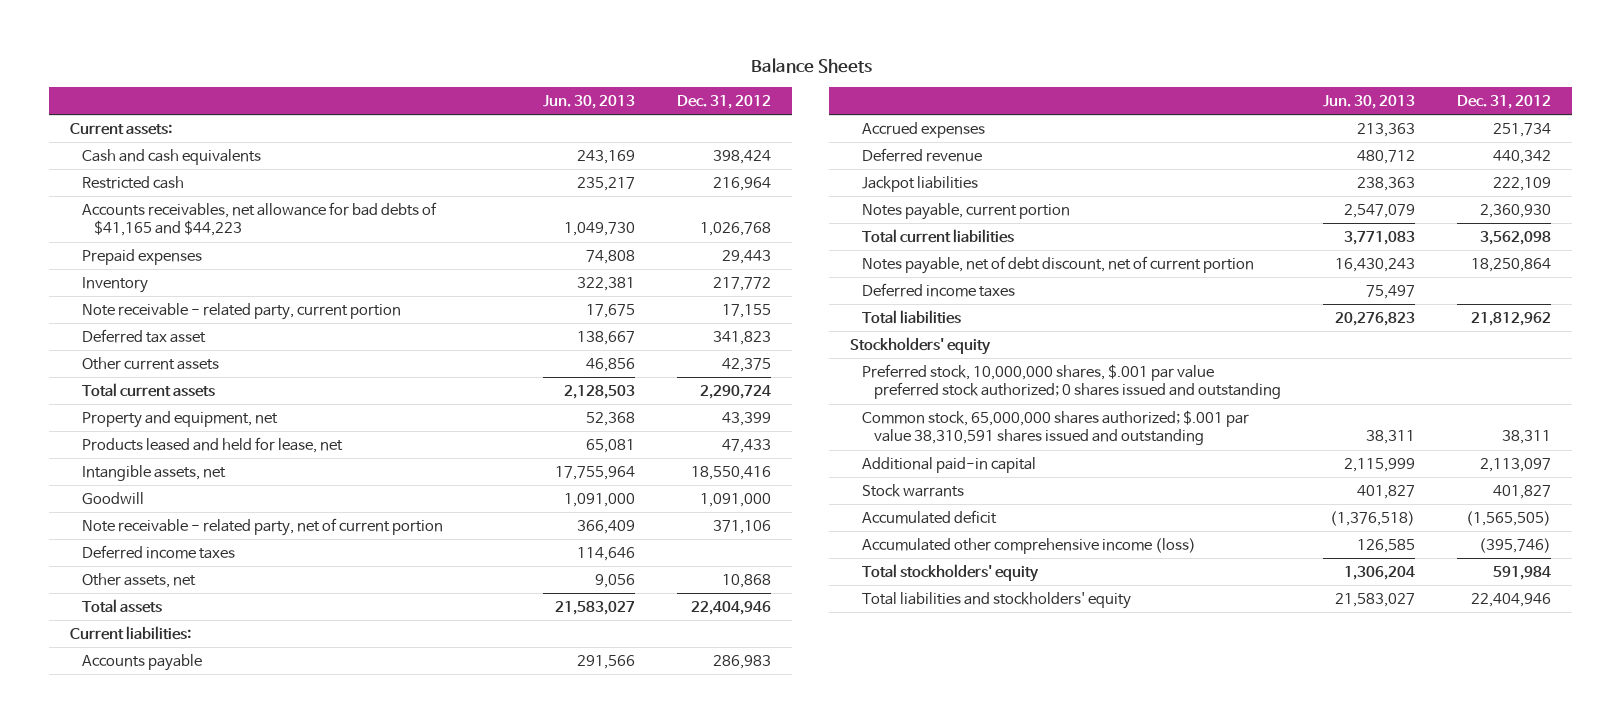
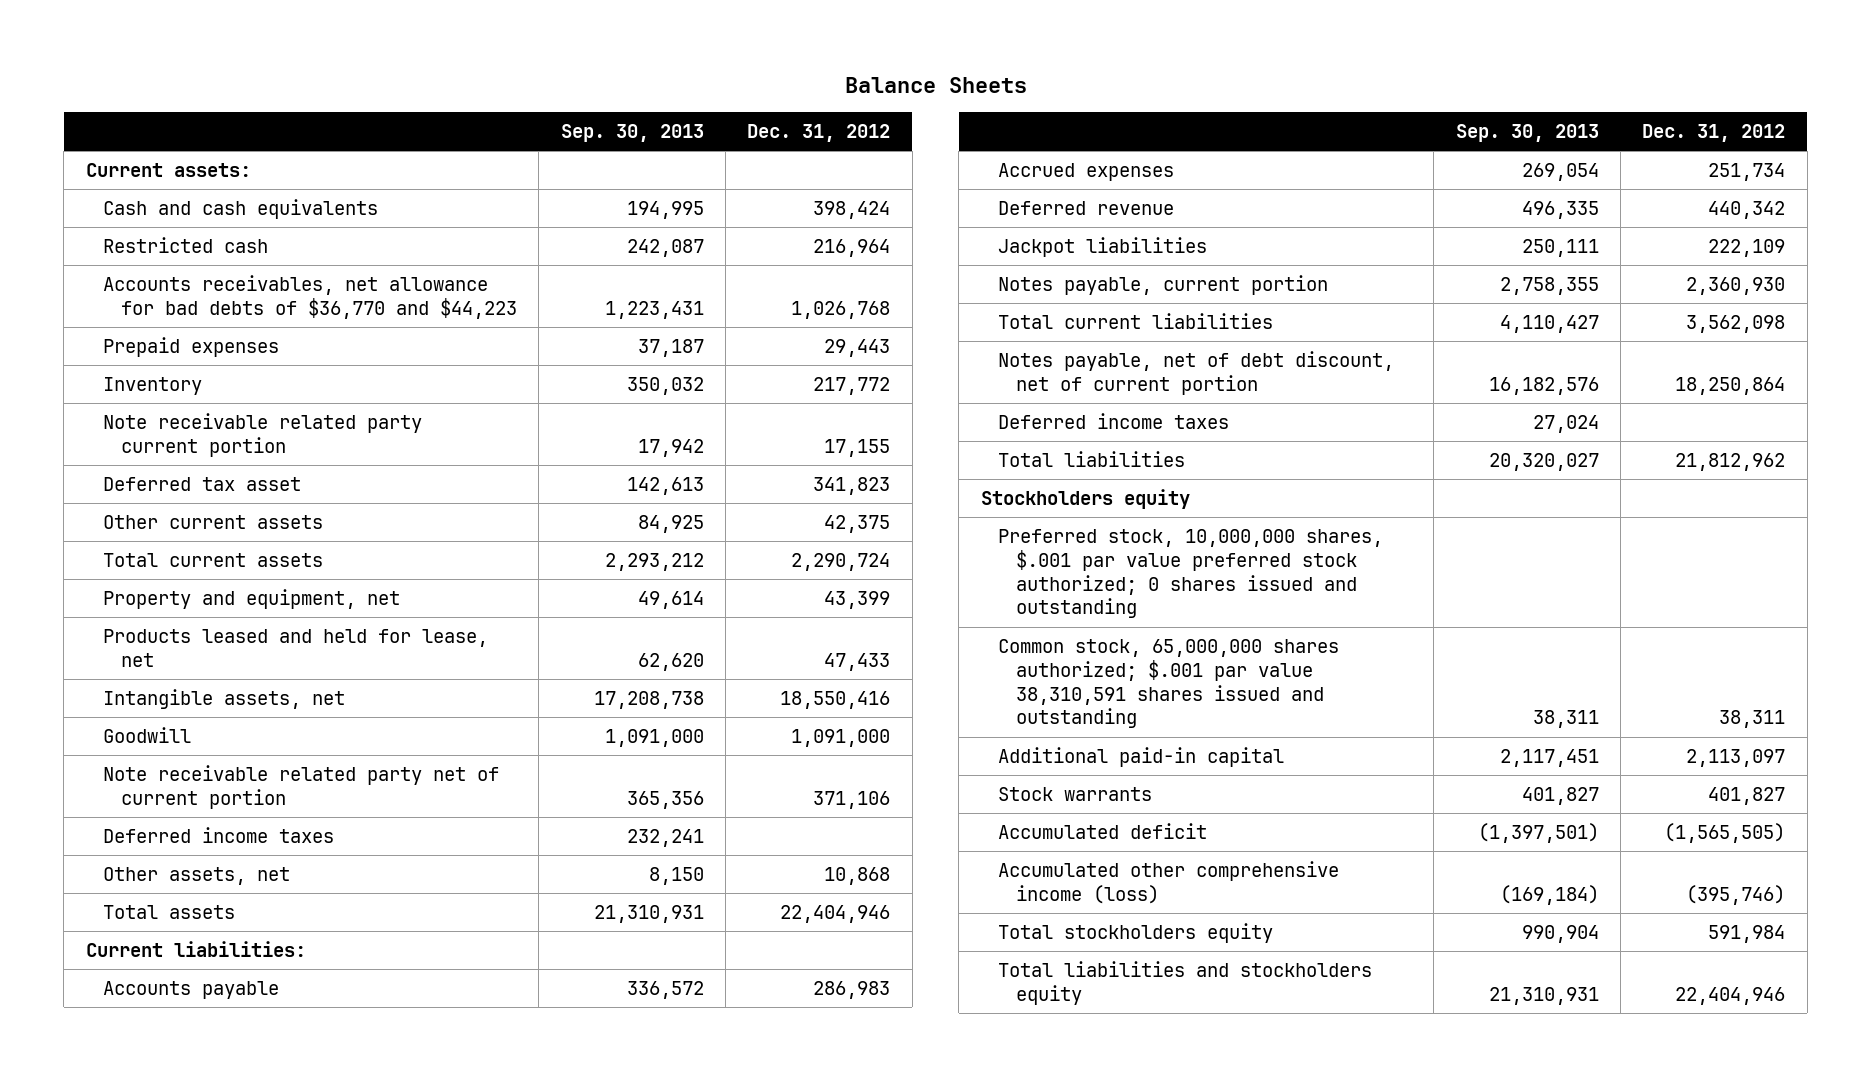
[543,94,636,109] Jun. 30, 2013 -> none
none -> [560,123,704,142] Sep. 30, 2013
[82,201,438,237] Accounts receivables, net allowance for bad debts of $41,165 and $44,223 -> [103,275,517,319] Accounts receivables, net allowance for bad debts of $36,770 and $44,223
[82,302,402,320] Note receivable - related party, current portion -> [103,413,423,457] Note receivable related party current portion
[82,517,444,536] Note receivable - related party, net of current portion -> [103,765,500,809] Note receivable related party net of current portion
[850,336,992,355] Stockholders' equity -> [980,489,1190,510] Stockholders equity
[862,563,1040,582] Total stockholders' equity -> [998,923,1274,944] Total stockholders equity
[862,591,1132,609] Total liabilities and stockholders' equity -> [998,961,1373,1005] Total liabilities and stockholders equity

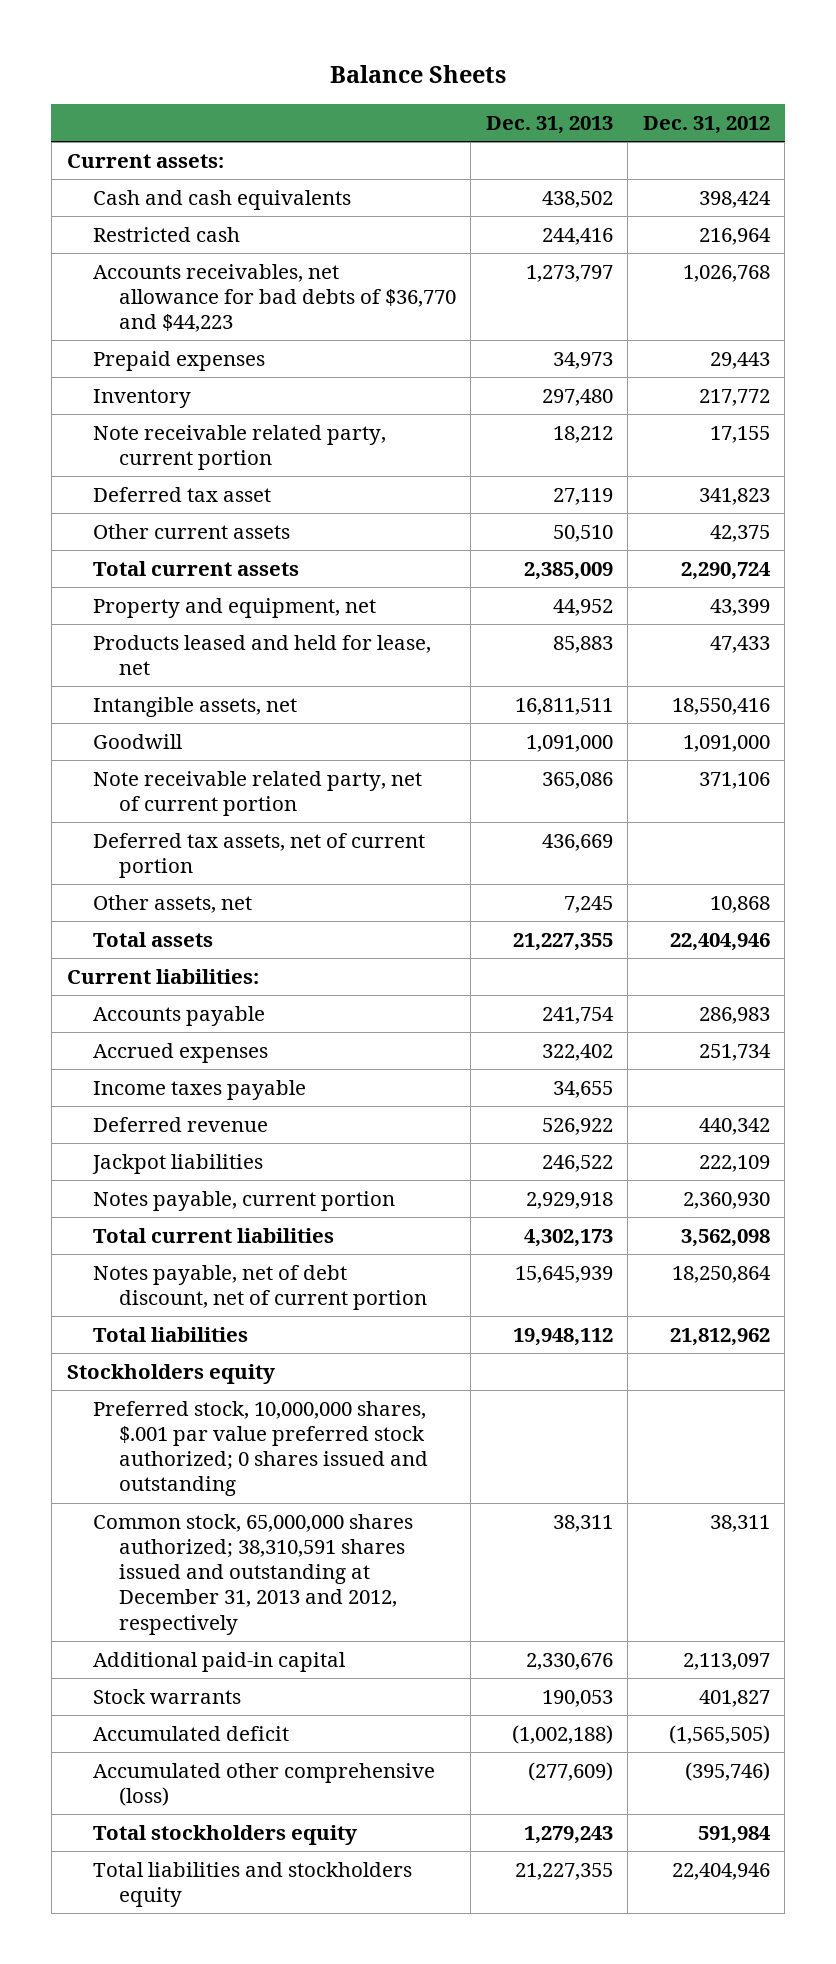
[560,123,704,142] Sep. 30, 2013 -> none
none -> [485,115,613,134] Dec. 31, 2013
[103,413,423,457] Note receivable related party current portion -> [92,424,386,471] Note receivable related party, current portion
[103,765,500,809] Note receivable related party net of current portion -> [92,770,422,817] Note receivable related party, net of current portion
[103,827,335,844] Deferred income taxes -> [92,832,425,879] Deferred tax assets, net of current portion
none -> [92,1079,306,1100] Income taxes payable
[998,413,1230,430] Deferred income taxes -> none
[998,639,1340,729] Common stock, 65,000,000 shares authorized; $.001 par value 38,310,591 shares issued and outstanding -> [92,1513,413,1635] Common stock, 65,000,000 shares authorized; 38,310,591 shares issued and outstanding at December 31, 2013 and 2012, respectively
[998,861,1340,904] Accumulated other comprehensive income (loss) -> [92,1762,435,1807] Accumulated other comprehensive (loss)

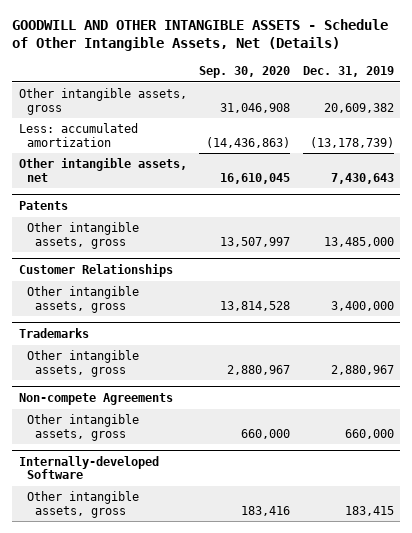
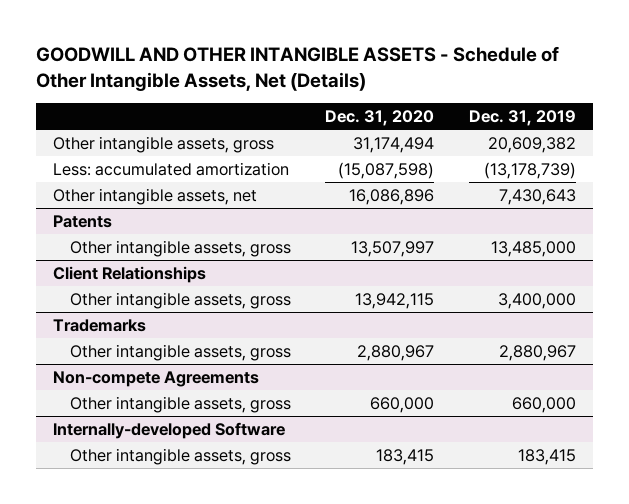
[199,66,291,79] Sep. 30, 2020 -> none
none -> [325,110,435,127] Dec. 31, 2020
[18,263,173,277] Customer Relationships -> [52,265,206,283] Client Relationships

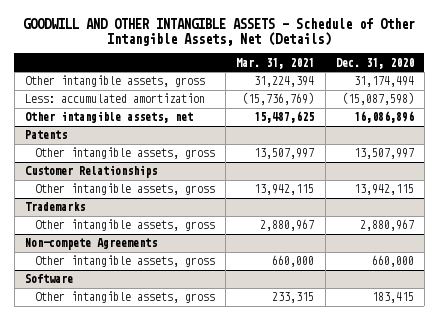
[468,110,576,127] Dec. 31, 2019 -> none
none -> [236,57,315,69] Mar. 31, 2021
[52,265,206,283] Client Relationships -> [25,165,158,179] Customer Relationships
[52,421,285,439] Internally-developed Software -> [25,274,74,284] Software

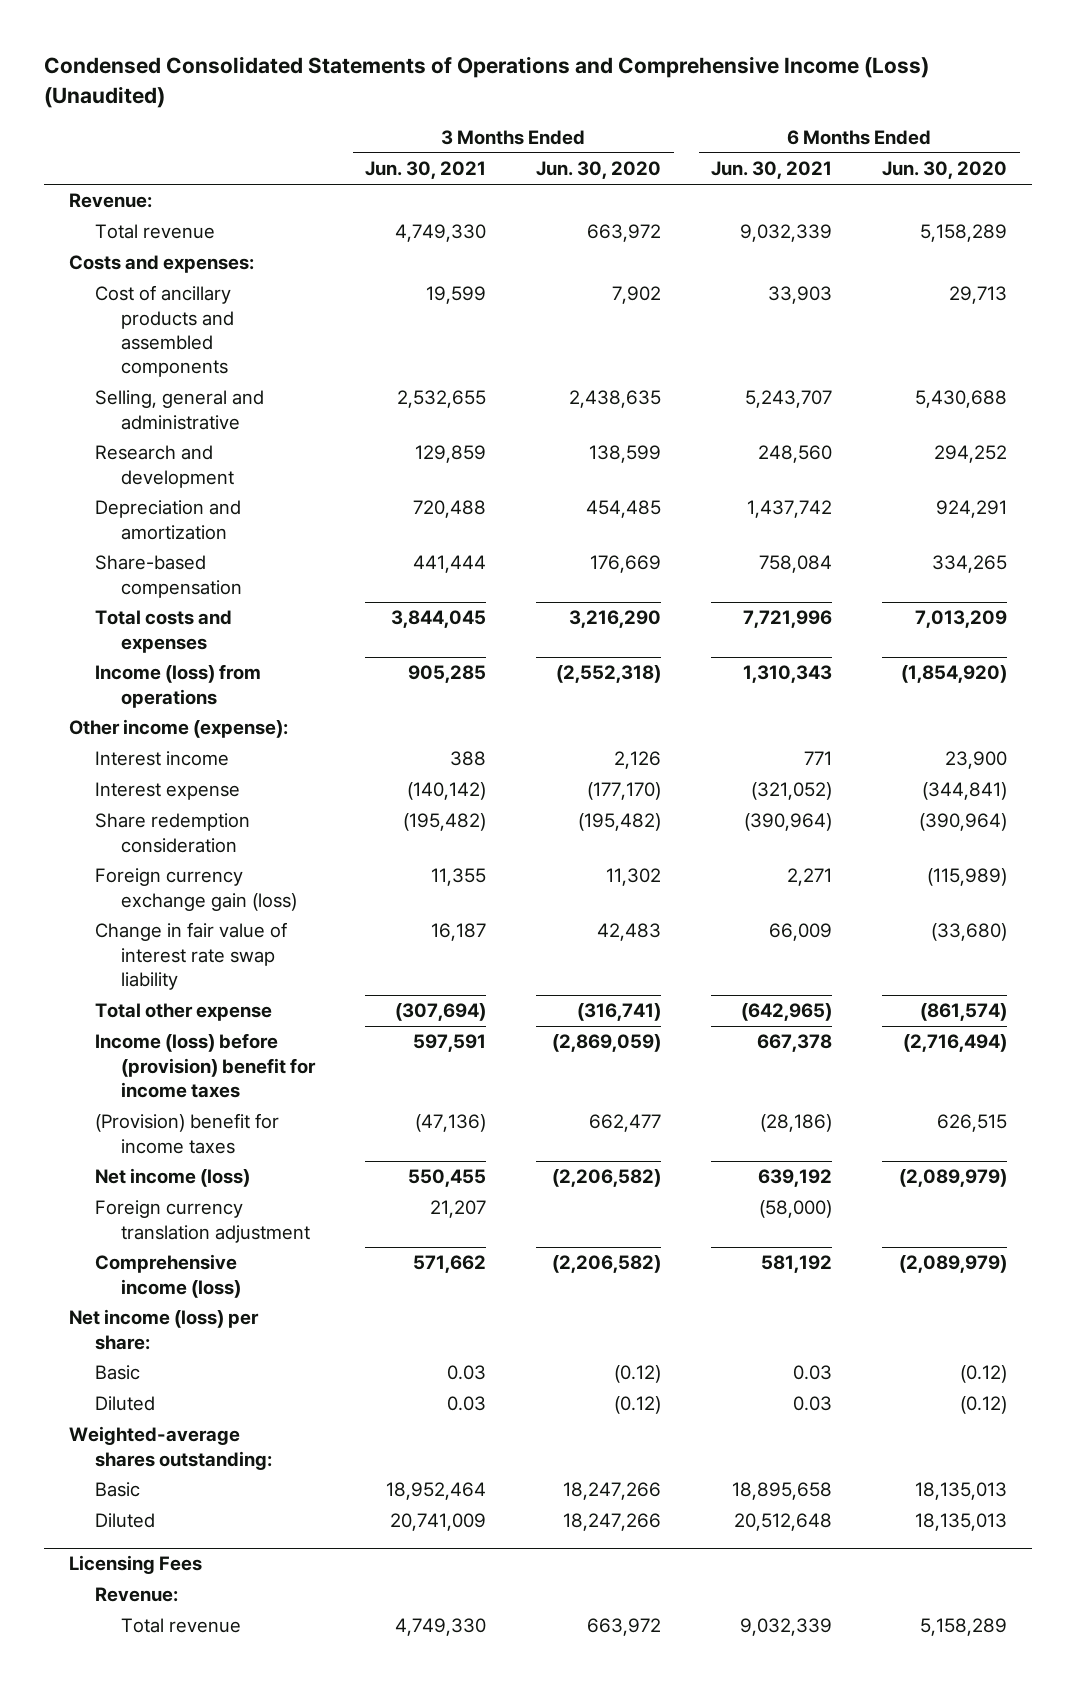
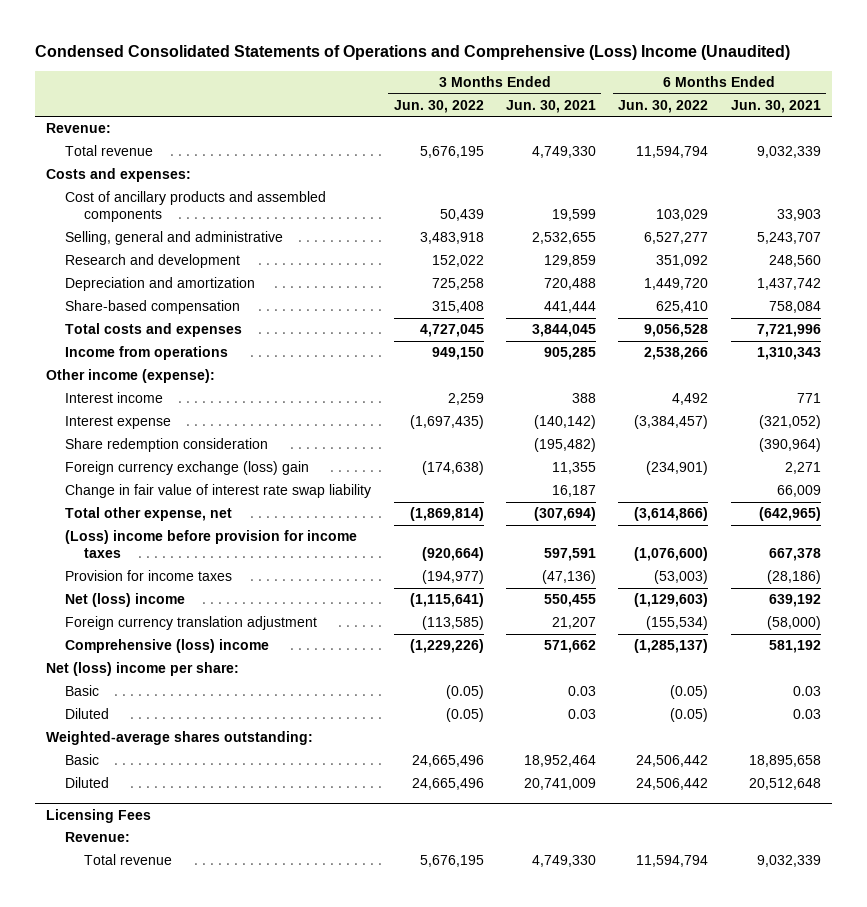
[44,56,930,108] Condensed Consolidated Statements of Operations and Comprehensive Income (Loss) (Unaudited) -> [35,44,791,60] Condensed Consolidated Statements of Operations and Comprehensive (Loss) Income (Unaudited)
[536,161,662,180] Jun. 30, 2020 -> none
[882,161,1008,180] Jun. 30, 2020 -> none
none -> [393,99,484,113] Jun. 30, 2022
none -> [618,99,709,113] Jun. 30, 2022
[95,664,262,708] Income (loss) from operations -> [65,346,229,361] Income from operations
[95,868,298,911] Foreign currency exchange gain (loss) -> [65,461,310,476] Foreign currency exchange (loss) gain
[95,1003,273,1022] Total other expense -> [65,507,233,522] Total other expense, net
[95,1033,317,1098] Income (loss) before (provision) benefit for income taxes -> [65,530,358,559] (Loss) income before provision for income taxes
[95,1113,280,1154] (Provision) benefit for income taxes -> [65,570,233,582] Provision for income taxes
[95,1168,251,1188] Net income (loss) -> [65,593,186,608] Net (loss) income
[95,1254,242,1298] Comprehensive income (loss) -> [65,639,270,654] Comprehensive (loss) income
[69,1309,260,1350] Net income (loss) per share: -> [46,662,240,677] Net (loss) income per share:

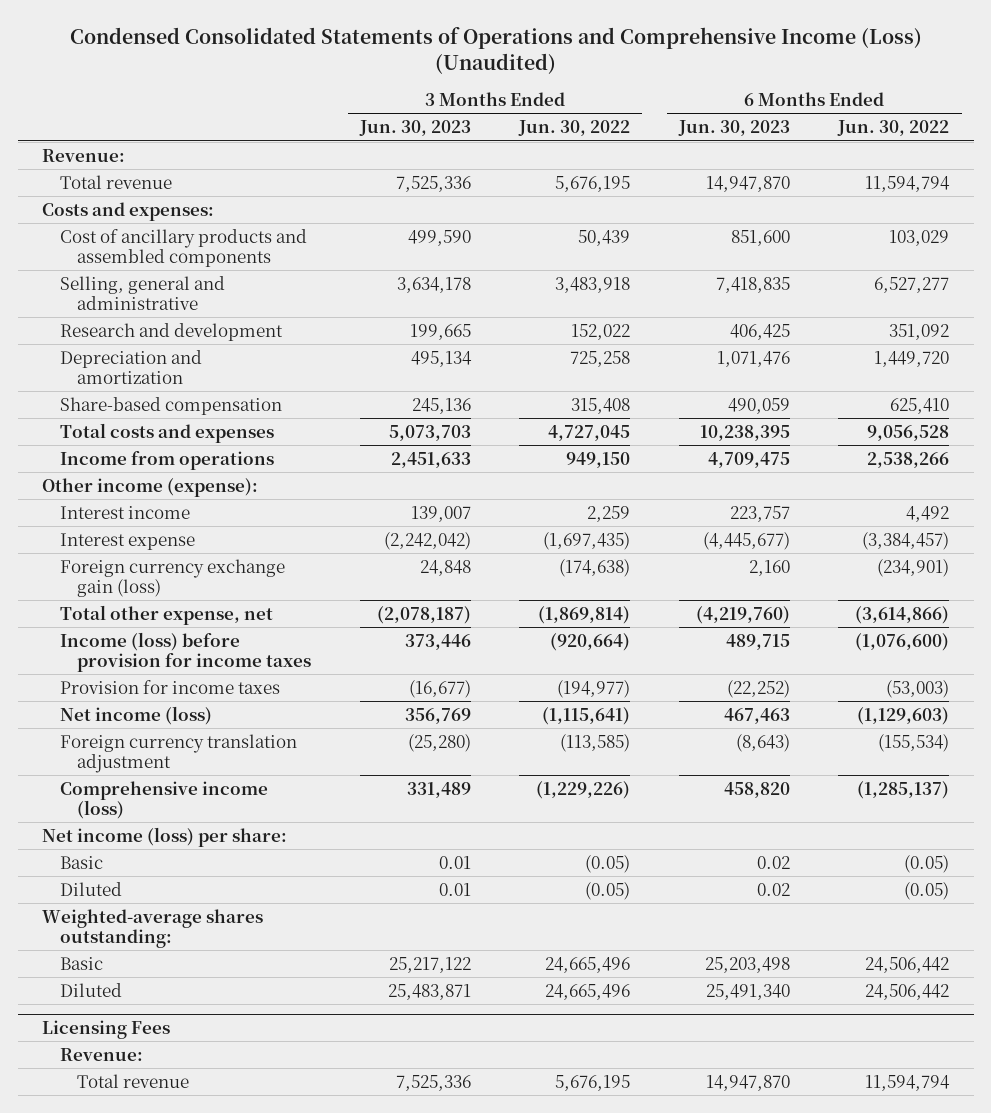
[35,44,791,60] Condensed Consolidated Statements of Operations and Comprehensive (Loss) Income (Unaudited) -> [69,26,922,74] Condensed Consolidated Statements of Operations and Comprehensive Income (Loss) (Unaudited)
[505,99,596,113] Jun. 30, 2021 -> none
[730,99,821,113] Jun. 30, 2021 -> none
none -> [358,120,471,137] Jun. 30, 2023
none -> [677,120,790,137] Jun. 30, 2023
[65,438,269,453] Share redemption consideration -> none
[65,484,372,499] Change in fair value of interest rate swap liability -> none
[65,461,310,476] Foreign currency exchange (loss) gain -> [59,558,285,597] Foreign currency exchange gain (loss)
[65,530,358,559] (Loss) income before provision for income taxes -> [59,631,312,672] Income (loss) before provision for income taxes
[65,593,186,608] Net (loss) income -> [59,705,212,725] Net income (loss)
[65,639,270,654] Comprehensive (loss) income -> [59,780,268,819] Comprehensive income (loss)
[46,662,240,677] Net (loss) income per share: -> [41,826,287,847] Net income (loss) per share:

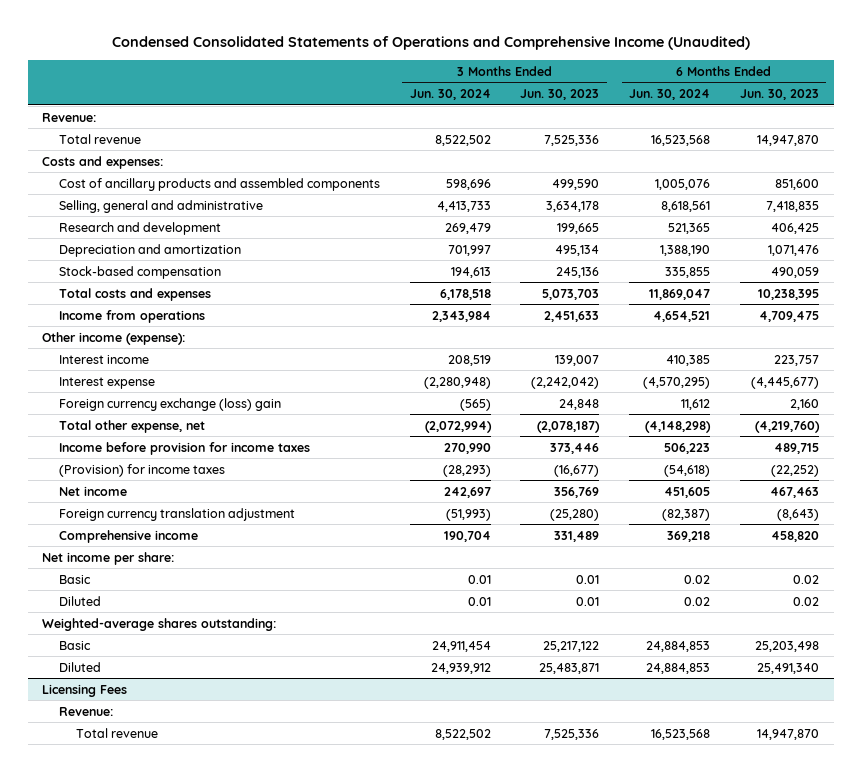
[69,26,922,74] Condensed Consolidated Statements of Operations and Comprehensive Income (Loss) (Unaudited) -> [111,36,750,51] Condensed Consolidated Statements of Operations and Comprehensive Income (Unaudited)
[518,120,631,137] Jun. 30, 2022 -> none
[837,120,950,137] Jun. 30, 2022 -> none
none -> [409,89,491,101] Jun. 30, 2024
none -> [629,89,711,101] Jun. 30, 2024
[59,396,282,415] Share-based compensation -> [59,265,222,279] Stock-based compensation
[59,558,285,597] Foreign currency exchange gain (loss) -> [59,397,282,411] Foreign currency exchange (loss) gain
[59,631,312,672] Income (loss) before provision for income taxes -> [59,441,311,455] Income before provision for income taxes
[59,679,280,694] Provision for income taxes -> [59,463,226,477] (Provision) for income taxes
[59,705,212,725] Net income (loss) -> [59,485,128,496] Net income
[59,780,268,819] Comprehensive income (loss) -> [59,529,199,543] Comprehensive income
[41,826,287,847] Net income (loss) per share: -> [42,551,175,565] Net income per share:

